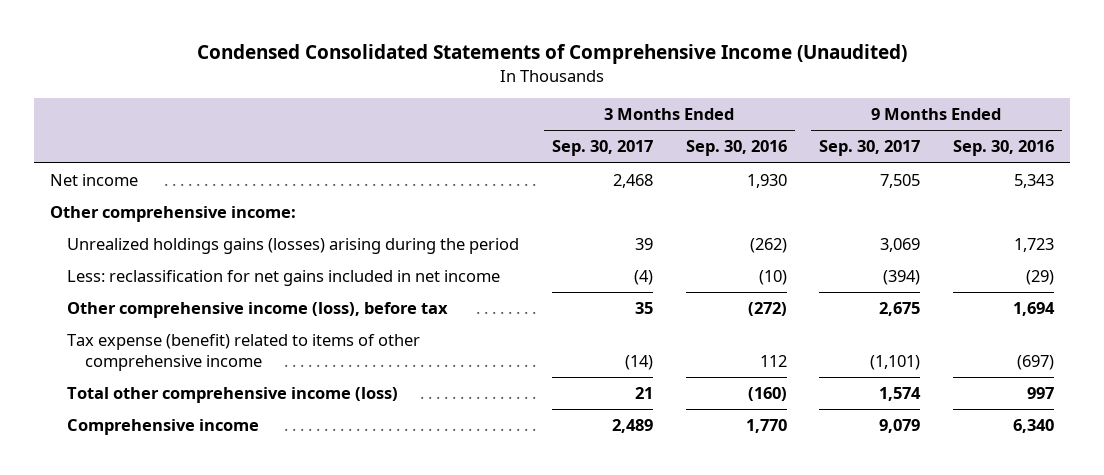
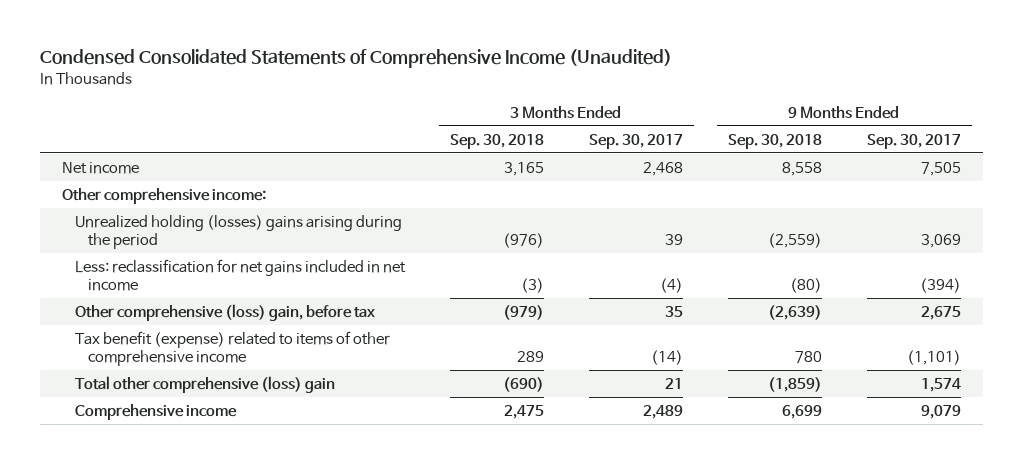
[685,140,787,157] Sep. 30, 2016 -> none
[952,140,1054,157] Sep. 30, 2016 -> none
none -> [449,133,544,149] Sep. 30, 2018
none -> [727,133,822,149] Sep. 30, 2018
[67,238,520,255] Unrealized holdings gains (losses) arising during the period -> [74,214,402,249] Unrealized holding (losses) gains arising during the period
[67,302,449,319] Other comprehensive income (loss), before tax -> [74,303,375,321] Other comprehensive (loss) gain, before tax
[67,334,421,372] Tax expense (benefit) related to items of other comprehensive income -> [74,330,390,366] Tax benefit (expense) related to items of other comprehensive income
[67,387,399,404] Total other comprehensive income (loss) -> [74,375,335,393] Total other comprehensive (loss) gain

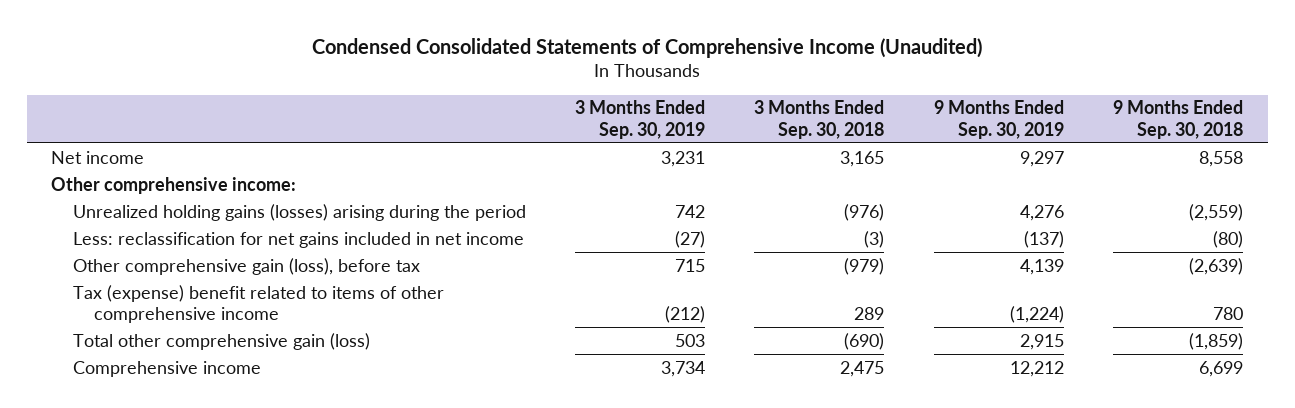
[588,133,683,149] Sep. 30, 2017 -> none
[866,133,961,149] Sep. 30, 2017 -> none
none -> [575,100,706,139] 3 Months Ended Sep. 30, 2019
none -> [933,100,1064,139] 9 Months Ended Sep. 30, 2019
[74,214,402,249] Unrealized holding (losses) gains arising during the period -> [72,203,526,221] Unrealized holding gains (losses) arising during the period
[74,303,375,321] Other comprehensive (loss) gain, before tax -> [72,257,420,275] Other comprehensive gain (loss), before tax
[74,330,390,366] Tax benefit (expense) related to items of other comprehensive income -> [72,284,444,323] Tax (expense) benefit related to items of other comprehensive income
[74,375,335,393] Total other comprehensive (loss) gain -> [72,332,370,350] Total other comprehensive gain (loss)

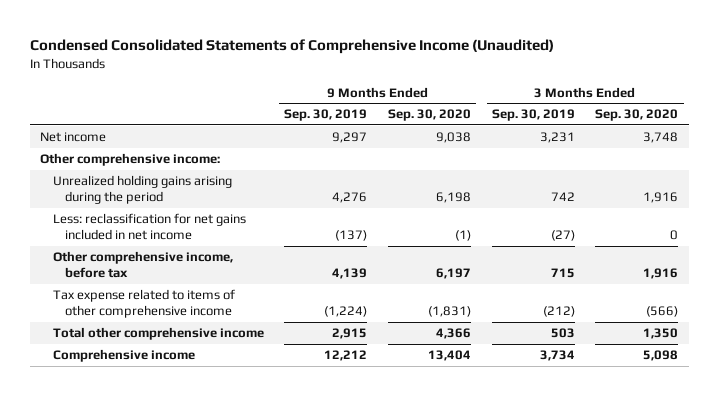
[754,100,885,139] 3 Months Ended Sep. 30, 2018 -> none
[1113,100,1244,139] 9 Months Ended Sep. 30, 2018 -> none
none -> [388,109,472,122] Sep. 30, 2020
none -> [595,109,679,122] Sep. 30, 2020
[72,203,526,221] Unrealized holding gains (losses) arising during the period -> [52,175,232,205] Unrealized holding gains arising during the period
[72,257,420,275] Other comprehensive gain (loss), before tax -> [52,251,233,279] Other comprehensive income, before tax
[72,284,444,323] Tax (expense) benefit related to items of other comprehensive income -> [52,289,235,319] Tax expense related to items of other comprehensive income
[72,332,370,350] Total other comprehensive gain (loss) -> [52,327,264,341] Total other comprehensive income

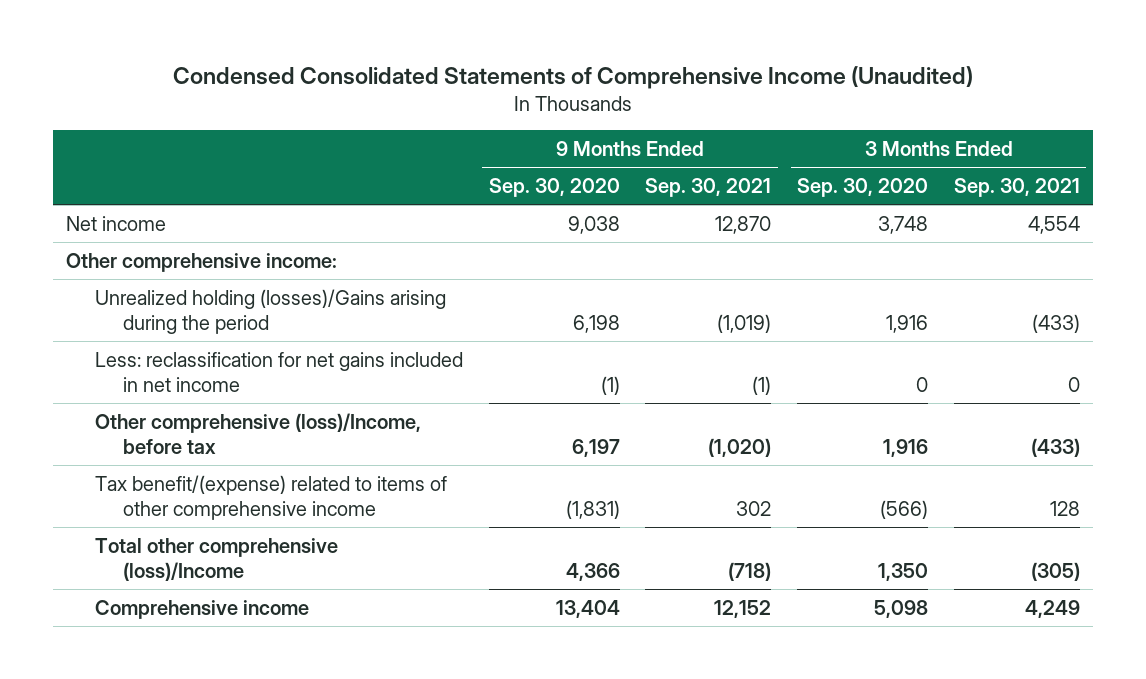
[284,109,368,122] Sep. 30, 2019 -> none
[491,109,575,122] Sep. 30, 2019 -> none
none -> [645,178,772,198] Sep. 30, 2021
none -> [953,178,1080,198] Sep. 30, 2021
[52,175,232,205] Unrealized holding gains arising during the period -> [94,288,446,334] Unrealized holding (losses)/Gains arising during the period
[52,251,233,279] Other comprehensive income, before tax -> [94,412,421,454] Other comprehensive (loss)/Income, before tax
[52,289,235,319] Tax expense related to items of other comprehensive income -> [94,474,447,520] Tax benefit/(expense) related to items of other comprehensive income
[52,327,264,341] Total other comprehensive income -> [94,537,338,581] Total other comprehensive (loss)/Income

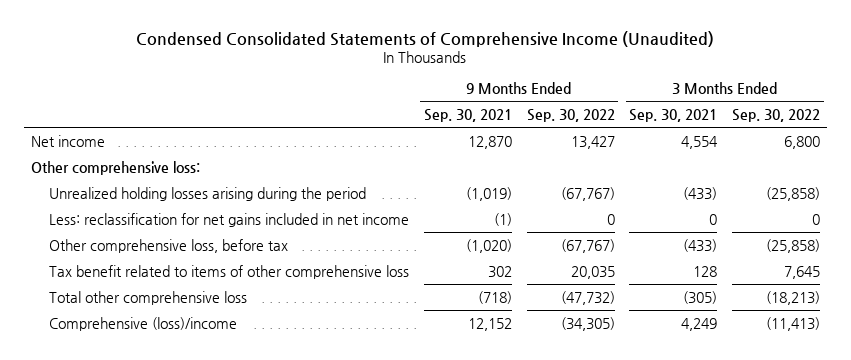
[488,178,620,198] Sep. 30, 2020 -> none
[797,178,929,198] Sep. 30, 2020 -> none
none -> [526,108,615,122] Sep. 30, 2022
none -> [731,108,820,122] Sep. 30, 2022
[65,252,337,272] Other comprehensive income: -> [30,160,200,175] Other comprehensive loss:
[94,288,446,334] Unrealized holding (losses)/Gains arising during the period -> [49,186,367,201] Unrealized holding losses arising during the period
[94,412,421,454] Other comprehensive (loss)/Income, before tax -> [49,238,289,253] Other comprehensive loss, before tax
[94,474,447,520] Tax benefit/(expense) related to items of other comprehensive income -> [49,264,410,279] Tax benefit related to items of other comprehensive loss
[94,537,338,581] Total other comprehensive (loss)/Income -> [49,290,248,305] Total other comprehensive loss
[94,599,309,619] Comprehensive income -> [49,316,238,331] Comprehensive (loss)/income

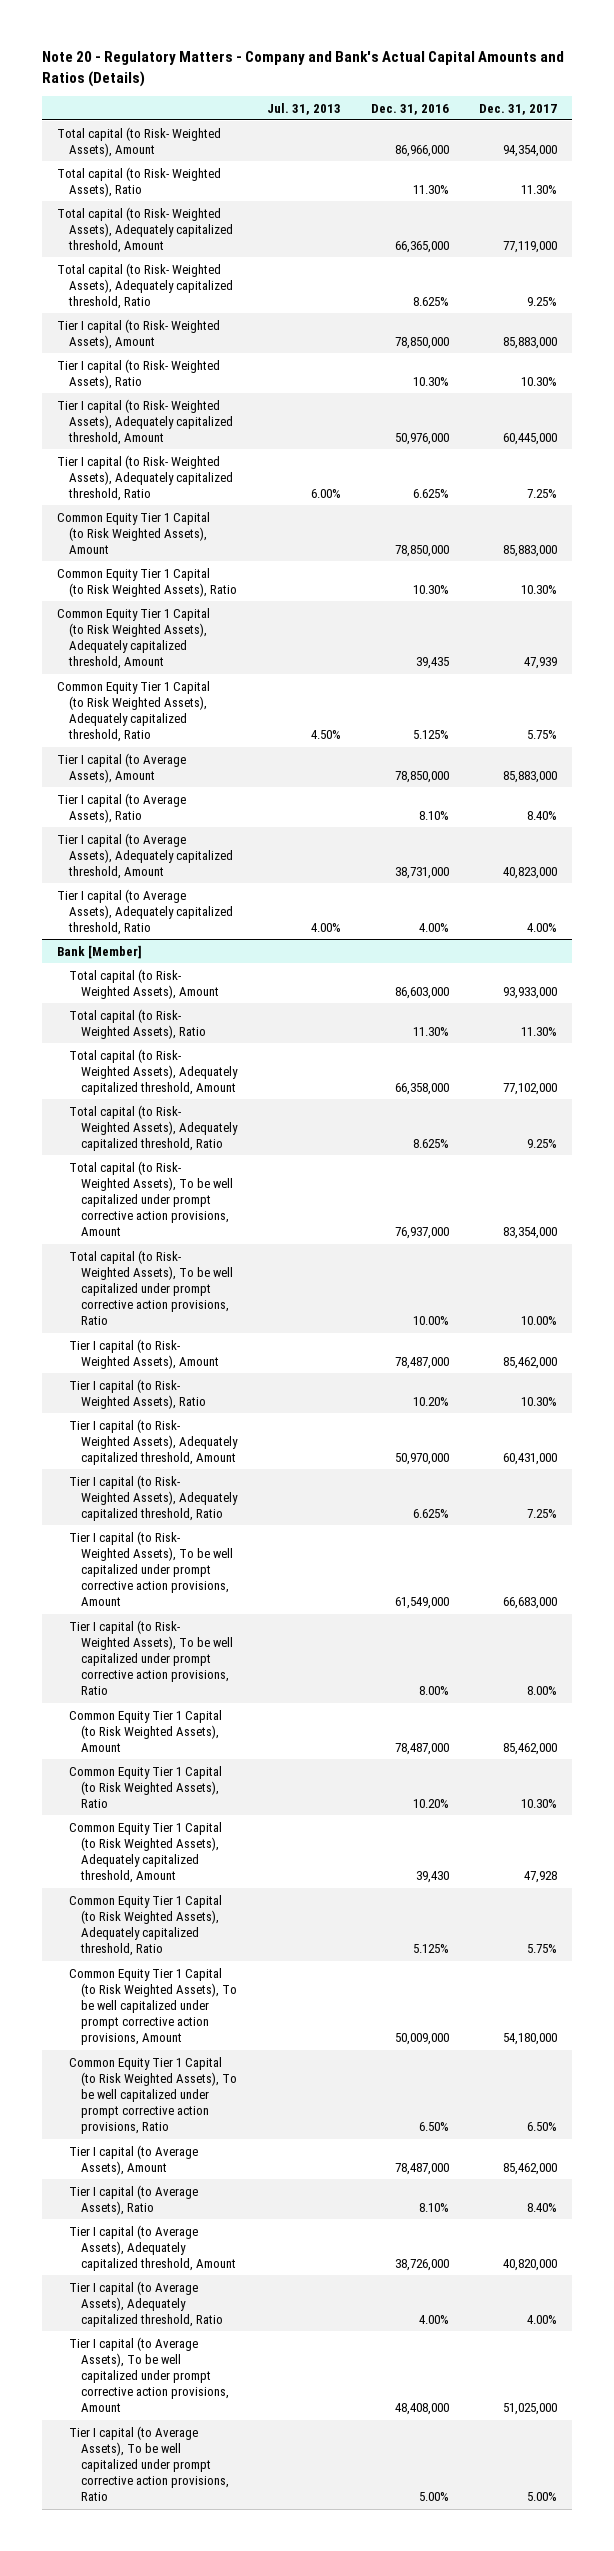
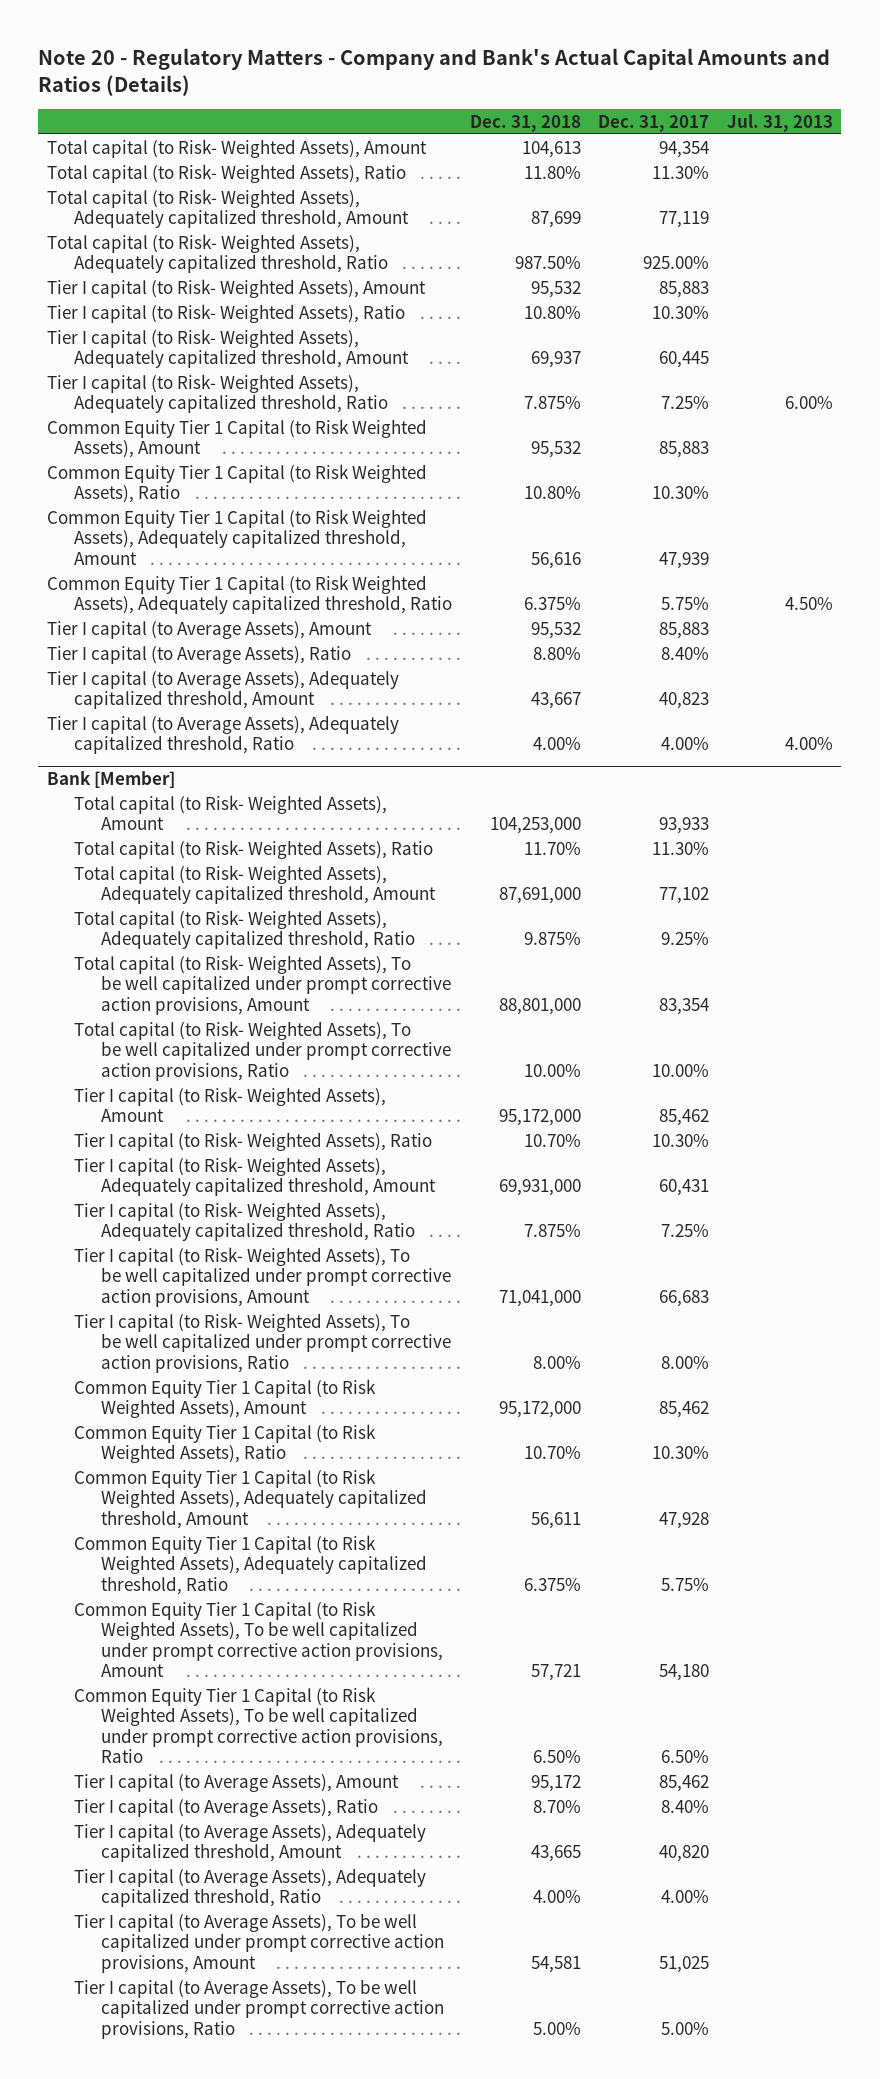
[371,103,450,115] Dec. 31, 2016 -> none
none -> [469,114,581,132] Dec. 31, 2018
[503,144,558,157] 94,354,000 -> [659,140,710,158] 94,354
[503,241,558,254] 77,119,000 -> [659,211,710,229] 77,119
[527,297,558,307] 9.25% -> [643,256,710,270] 925.00%
[503,336,558,349] 85,883,000 -> [659,280,710,298] 85,883
[503,433,558,446] 60,445,000 -> [659,351,710,369] 60,445
[503,545,558,558] 85,883,000 -> [659,441,710,459] 85,883
[503,770,558,783] 85,883,000 -> [659,621,710,639] 85,883
[503,867,558,880] 40,823,000 -> [659,692,710,710] 40,823
[503,986,558,999] 93,933,000 -> [659,817,710,835] 93,933
[503,1083,558,1096] 77,102,000 -> [659,887,710,905] 77,102
[503,1227,558,1240] 83,354,000 -> [659,997,710,1015] 83,354
[503,1356,558,1369] 85,462,000 -> [659,1109,710,1127] 85,462
[503,1453,558,1466] 60,431,000 -> [659,1179,710,1197] 60,431
[503,1597,558,1610] 66,683,000 -> [659,1289,710,1307] 66,683
[503,1743,558,1756] 85,462,000 -> [659,1401,710,1419] 85,462
[503,2033,558,2046] 54,180,000 -> [659,1664,710,1682] 54,180
[503,2162,558,2175] 85,462,000 -> [659,1774,710,1792] 85,462
[503,2259,558,2272] 40,820,000 -> [659,1845,710,1863] 40,820
[503,2403,558,2416] 51,025,000 -> [659,1955,710,1973] 51,025

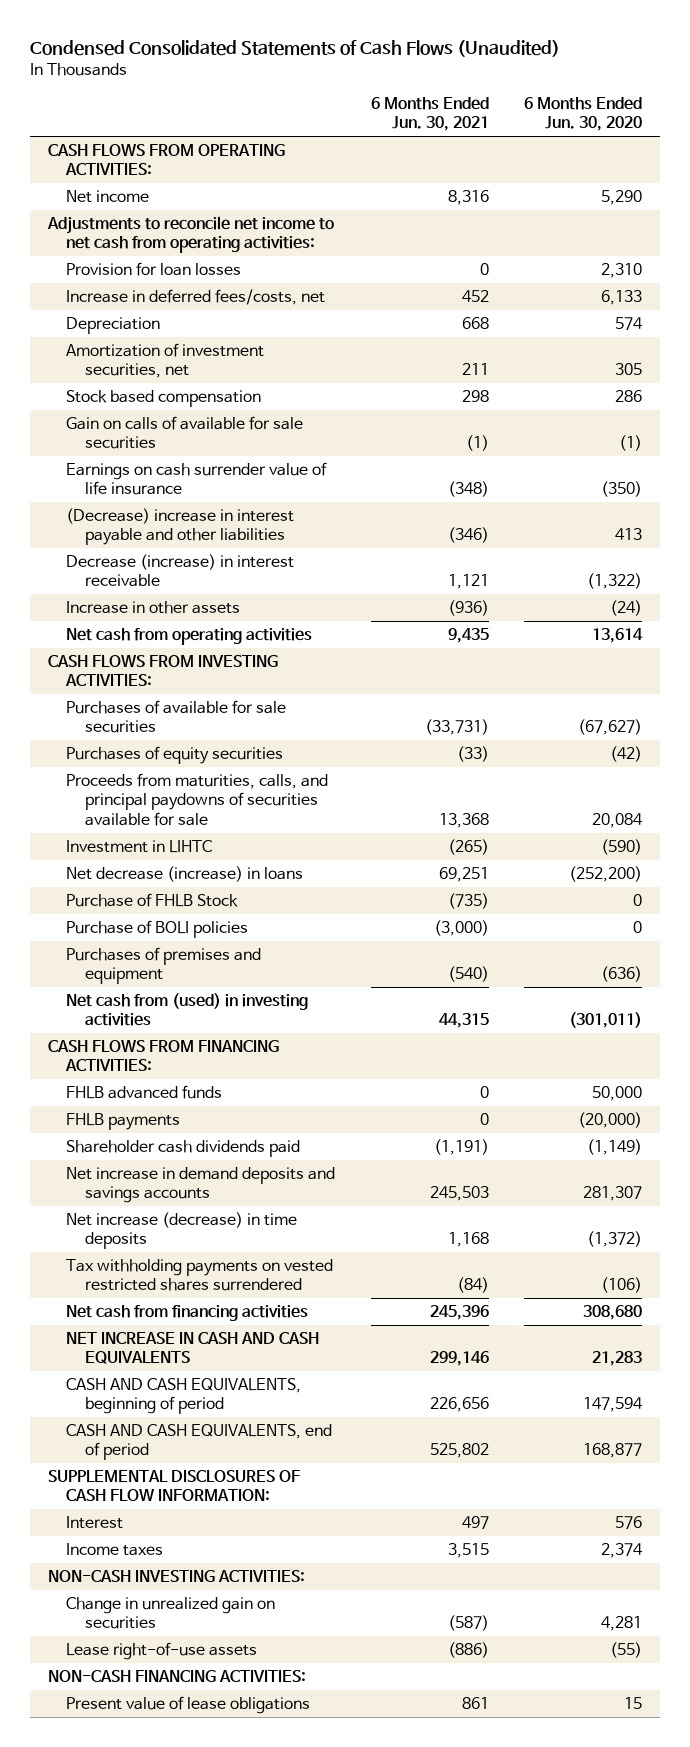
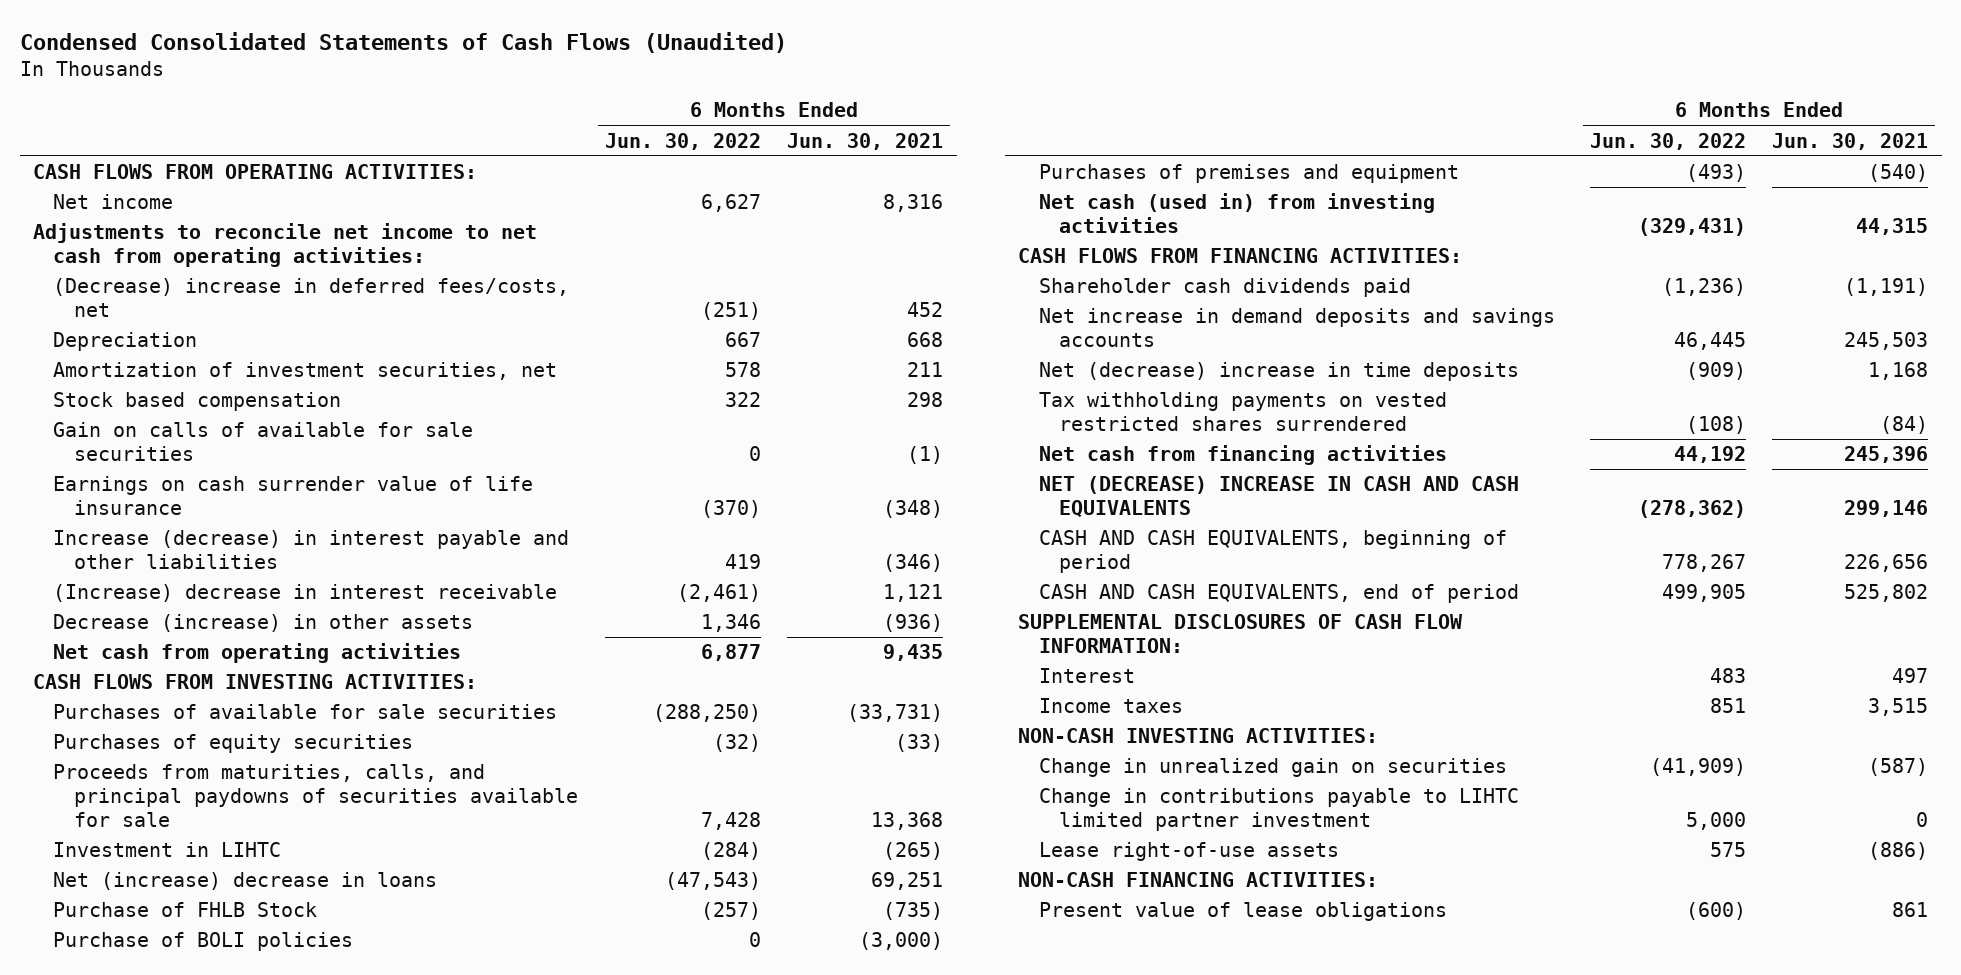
[524,96,643,132] 6 Months Ended Jun. 30, 2020 -> none
none -> [604,132,761,150] Jun. 30, 2022
[66,261,242,276] Provision for loan losses -> none
[66,288,326,305] Increase in deferred fees/costs, net -> [53,278,570,318] (Decrease) increase in deferred fees/costs, net
[66,507,295,546] (Decrease) increase in interest payable and other liabilities -> [53,530,570,570] Increase (decrease) in interest payable and other liabilities
[66,553,295,588] Decrease (increase) in interest receivable -> [53,584,558,603] (Increase) decrease in interest receivable
[66,600,241,614] Increase in other assets -> [53,614,474,633] Decrease (increase) in other assets
[66,865,304,882] Net decrease (increase) in loans -> [53,872,438,891] Net (increase) decrease in loans
[66,992,309,1027] Net cash from (used) in investing activities -> [1038,193,1435,234] Net cash (used in) from investing activities
[66,1084,223,1099] FHLB advanced funds -> none
[66,1112,181,1130] FHLB payments -> none
[66,1211,298,1250] Net increase (decrease) in time deposits -> [1038,362,1519,382] Net (decrease) increase in time deposits
[66,1331,320,1365] NET INCREASE IN CASH AND CASH EQUIVALENTS -> [1038,476,1519,518] NET (DECREASE) INCREASE IN CASH AND CASH EQUIVALENTS
none -> [1038,788,1519,832] Change in contributions payable to LIHTC limited partner investment

